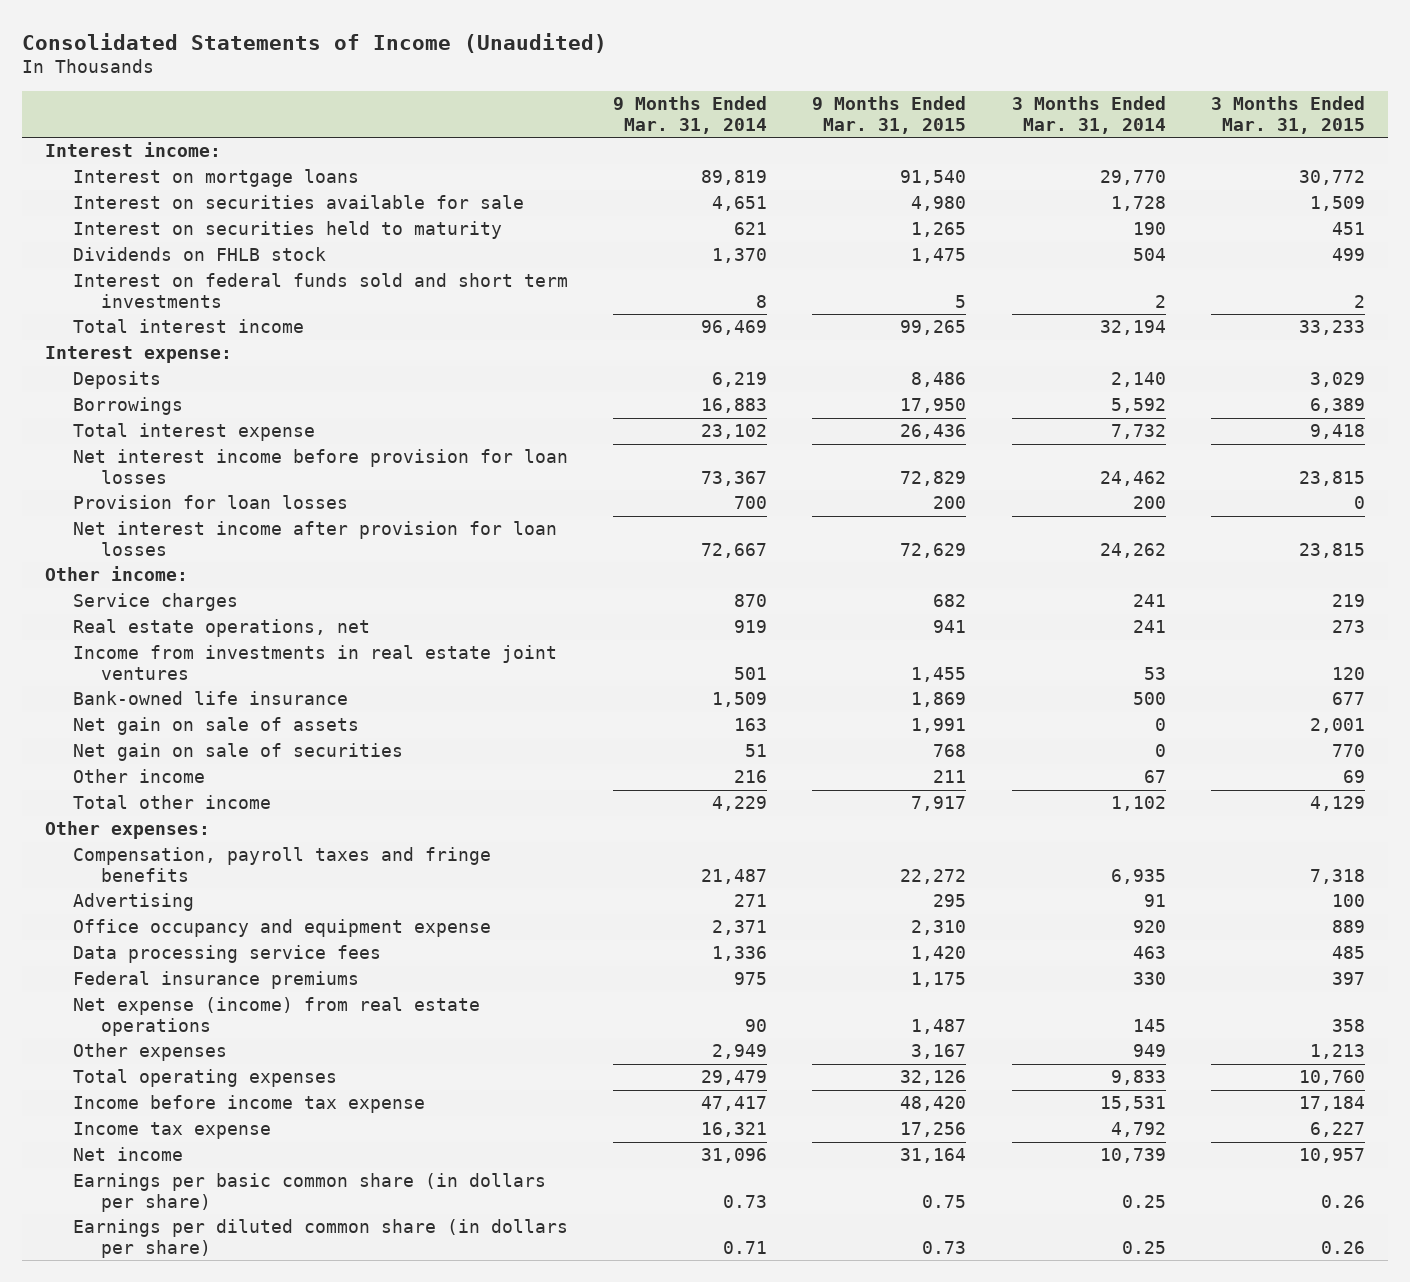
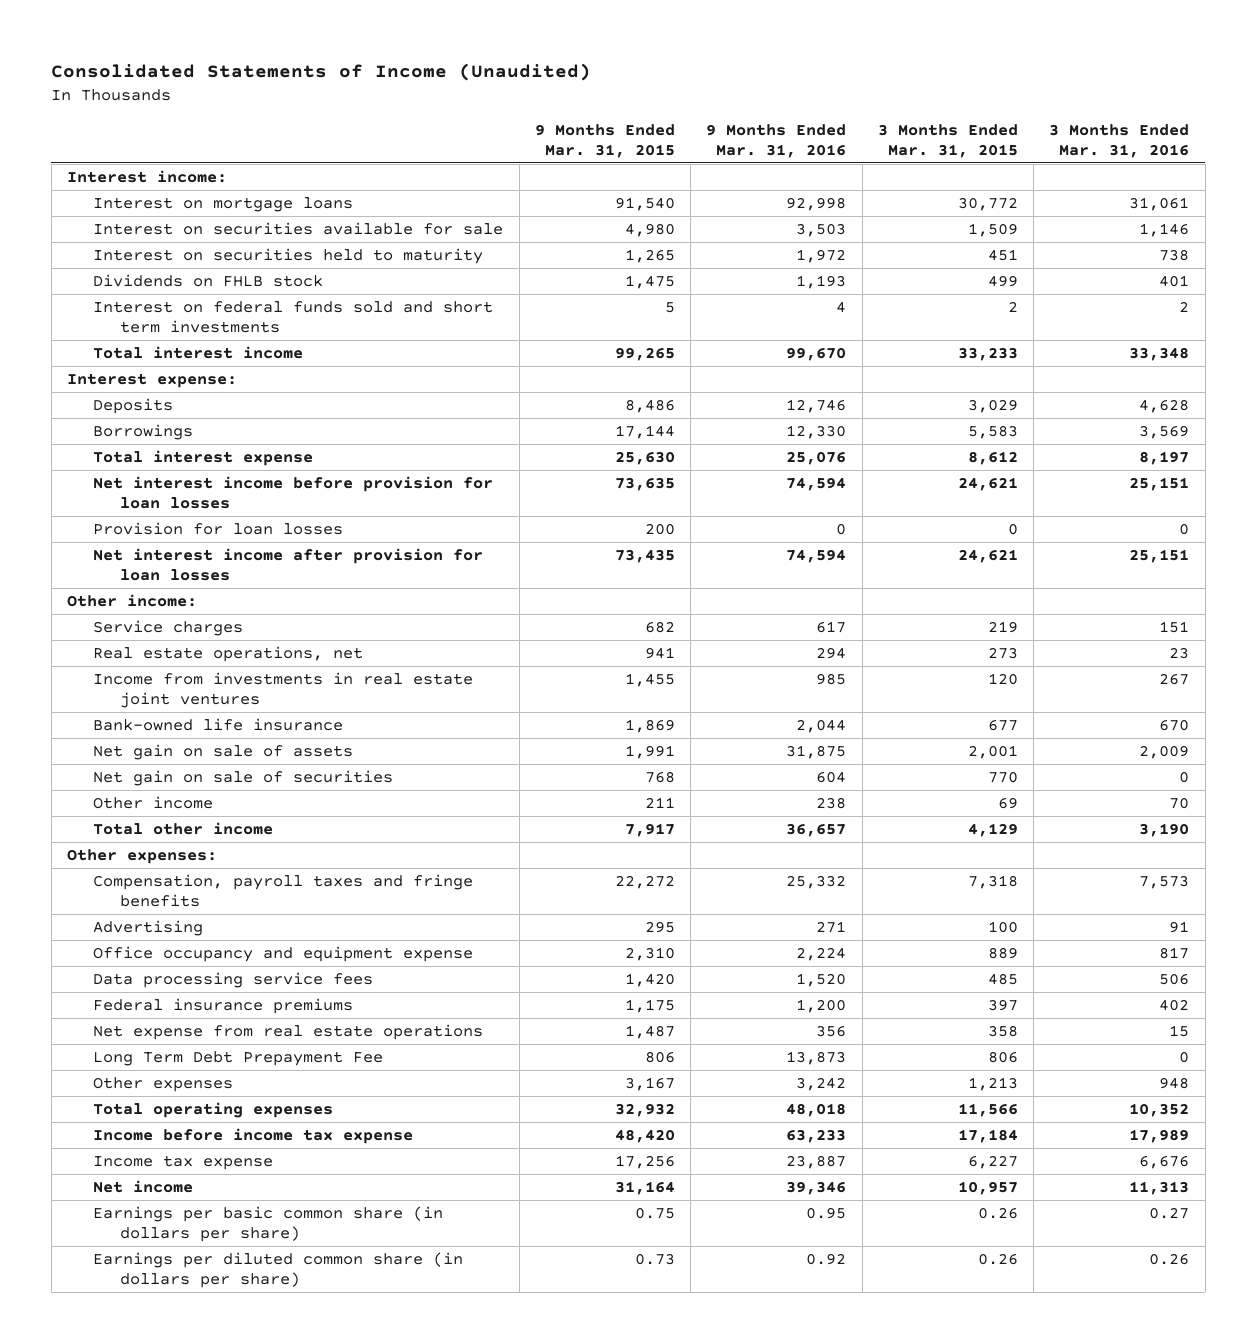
[613,96,768,134] 9 Months Ended Mar. 31, 2014 -> none
[1011,96,1166,134] 3 Months Ended Mar. 31, 2014 -> none
none -> [706,124,847,158] 9 Months Ended Mar. 31, 2016
none -> [1049,124,1190,158] 3 Months Ended Mar. 31, 2016
[900,398,967,414] 17,950 -> [614,424,675,439] 17,144
[1310,398,1366,414] 6,389 -> [967,424,1018,439] 5,583
[900,424,967,440] 26,436 -> [614,450,675,465] 25,630
[1310,424,1366,440] 9,418 -> [967,450,1018,465] 8,612
[900,470,967,486] 72,829 -> [614,476,675,491] 73,635
[1299,470,1366,486] 23,815 -> [957,476,1018,491] 24,621
[900,542,967,558] 72,629 -> [614,548,675,563] 73,435
[1299,542,1366,558] 23,815 -> [957,548,1018,563] 24,621
[72,997,480,1036] Net expense (income) from real estate operations -> [93,1023,484,1040] Net expense from real estate operations
none -> [93,1050,384,1066] Long Term Debt Prepayment Fee
[900,1070,967,1086] 32,126 -> [614,1102,675,1117] 32,932
[1299,1070,1366,1086] 10,760 -> [957,1102,1018,1117] 11,566

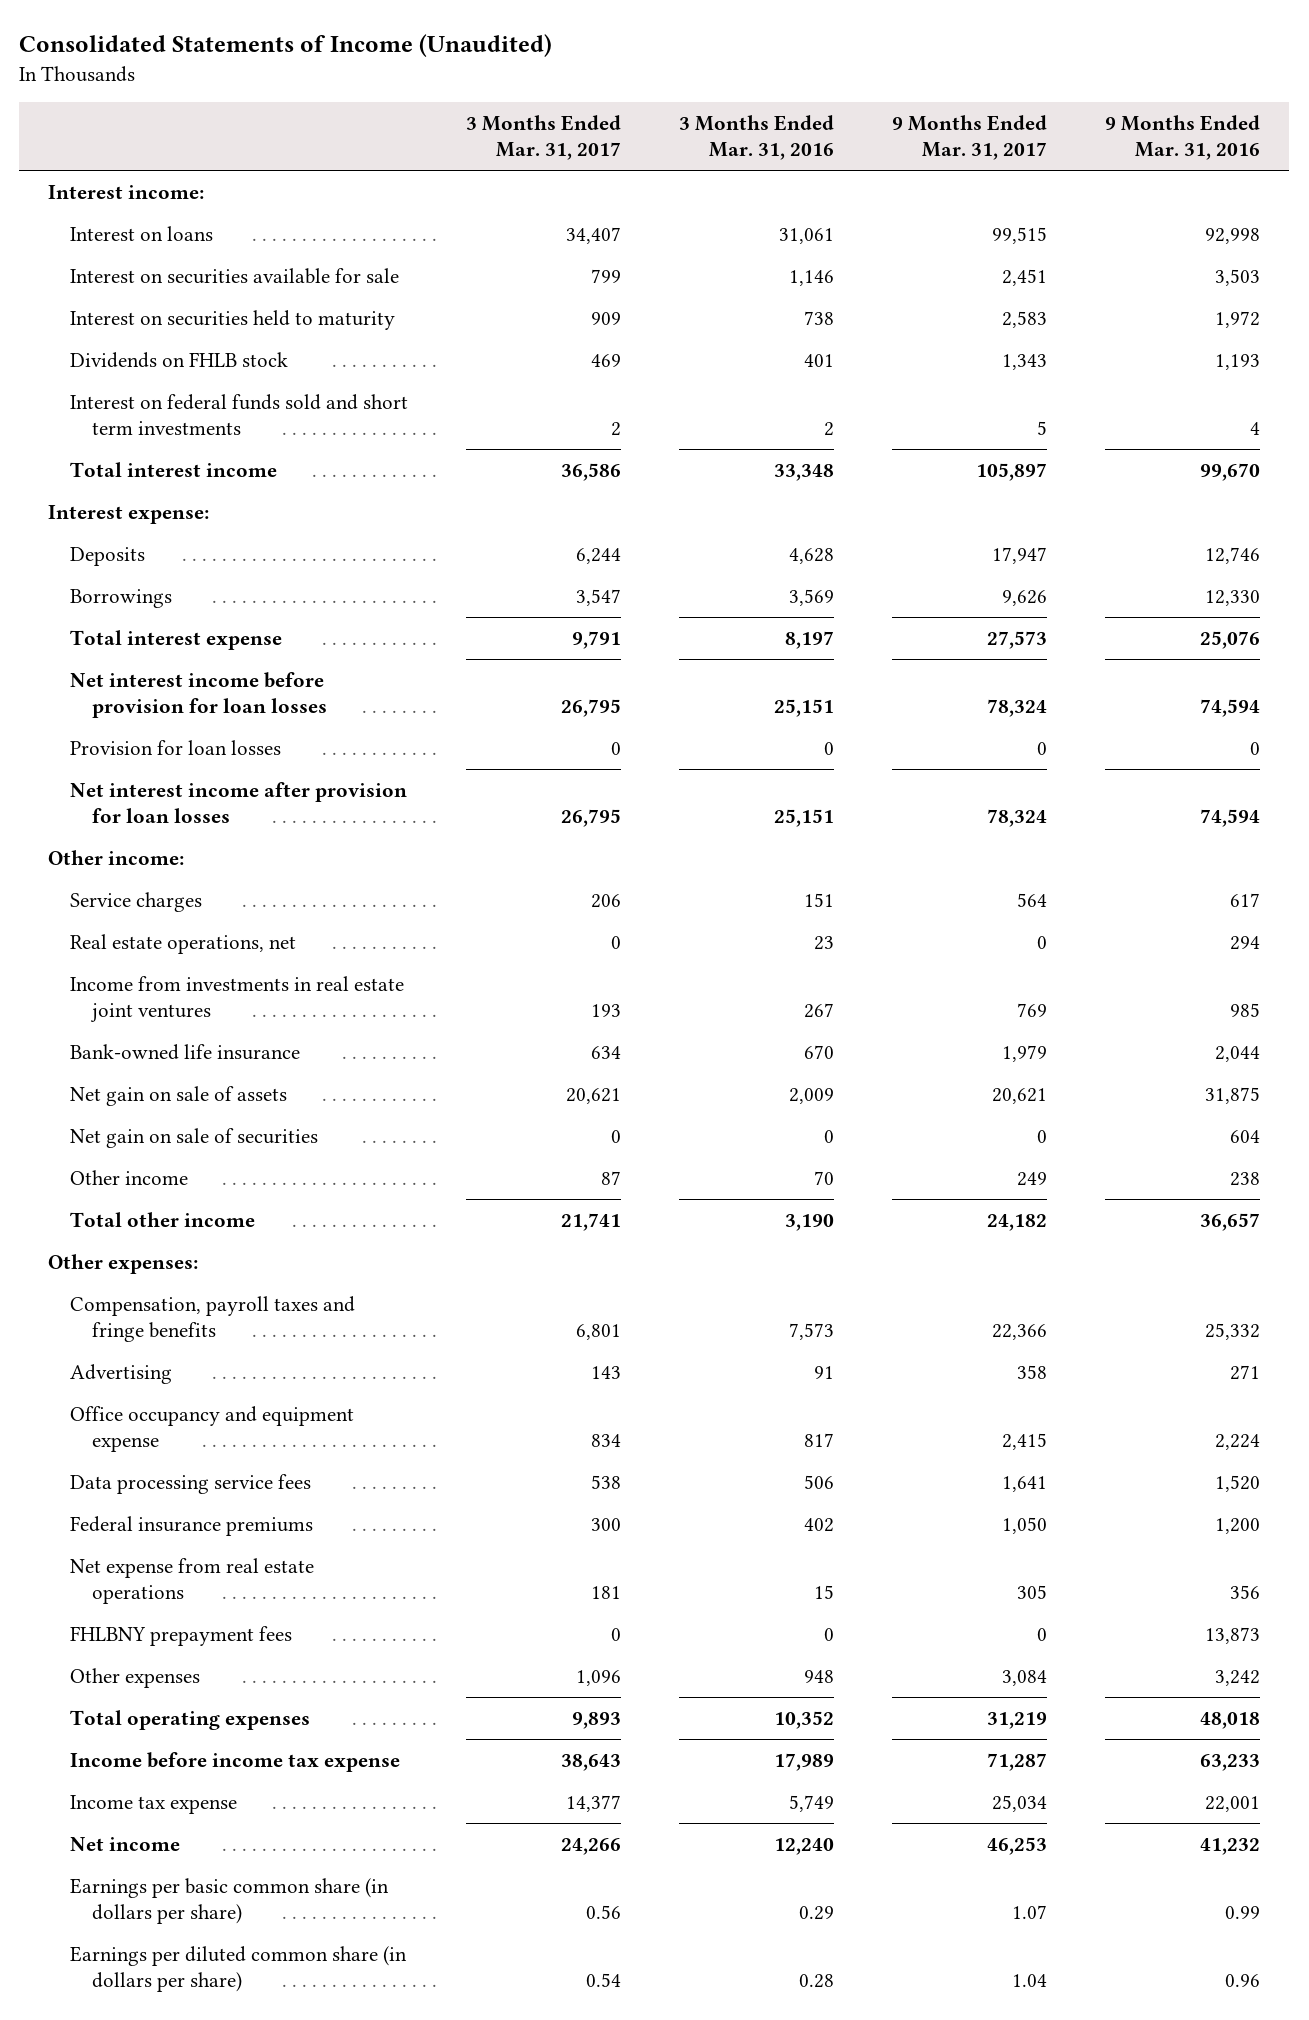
[534,124,675,158] 9 Months Ended Mar. 31, 2015 -> none
[877,124,1018,158] 3 Months Ended Mar. 31, 2015 -> none
none -> [466,114,622,161] 3 Months Ended Mar. 31, 2017
none -> [892,114,1048,161] 9 Months Ended Mar. 31, 2017
[93,196,354,212] Interest on mortgage loans -> [70,225,214,241] Interest on loans
[93,1050,384,1066] Long Term Debt Prepayment Fee -> [70,1625,293,1646] FHLBNY prepayment fees
[786,1154,847,1169] 23,887 -> [1205,1795,1261,1812] 22,001
[1139,1154,1190,1169] 6,676 -> [789,1794,835,1812] 5,749
[786,1180,847,1195] 39,346 -> [1200,1837,1261,1855] 41,232
[1129,1180,1190,1195] 11,313 -> [774,1837,835,1855] 12,240
[806,1206,847,1219] 0.95 -> [1225,1906,1261,1920] 0.99
[1149,1206,1190,1219] 0.27 -> [799,1906,835,1921] 0.29
[806,1252,847,1265] 0.92 -> [1225,1974,1261,1988] 0.96
[1149,1252,1190,1265] 0.26 -> [799,1974,835,1989] 0.28

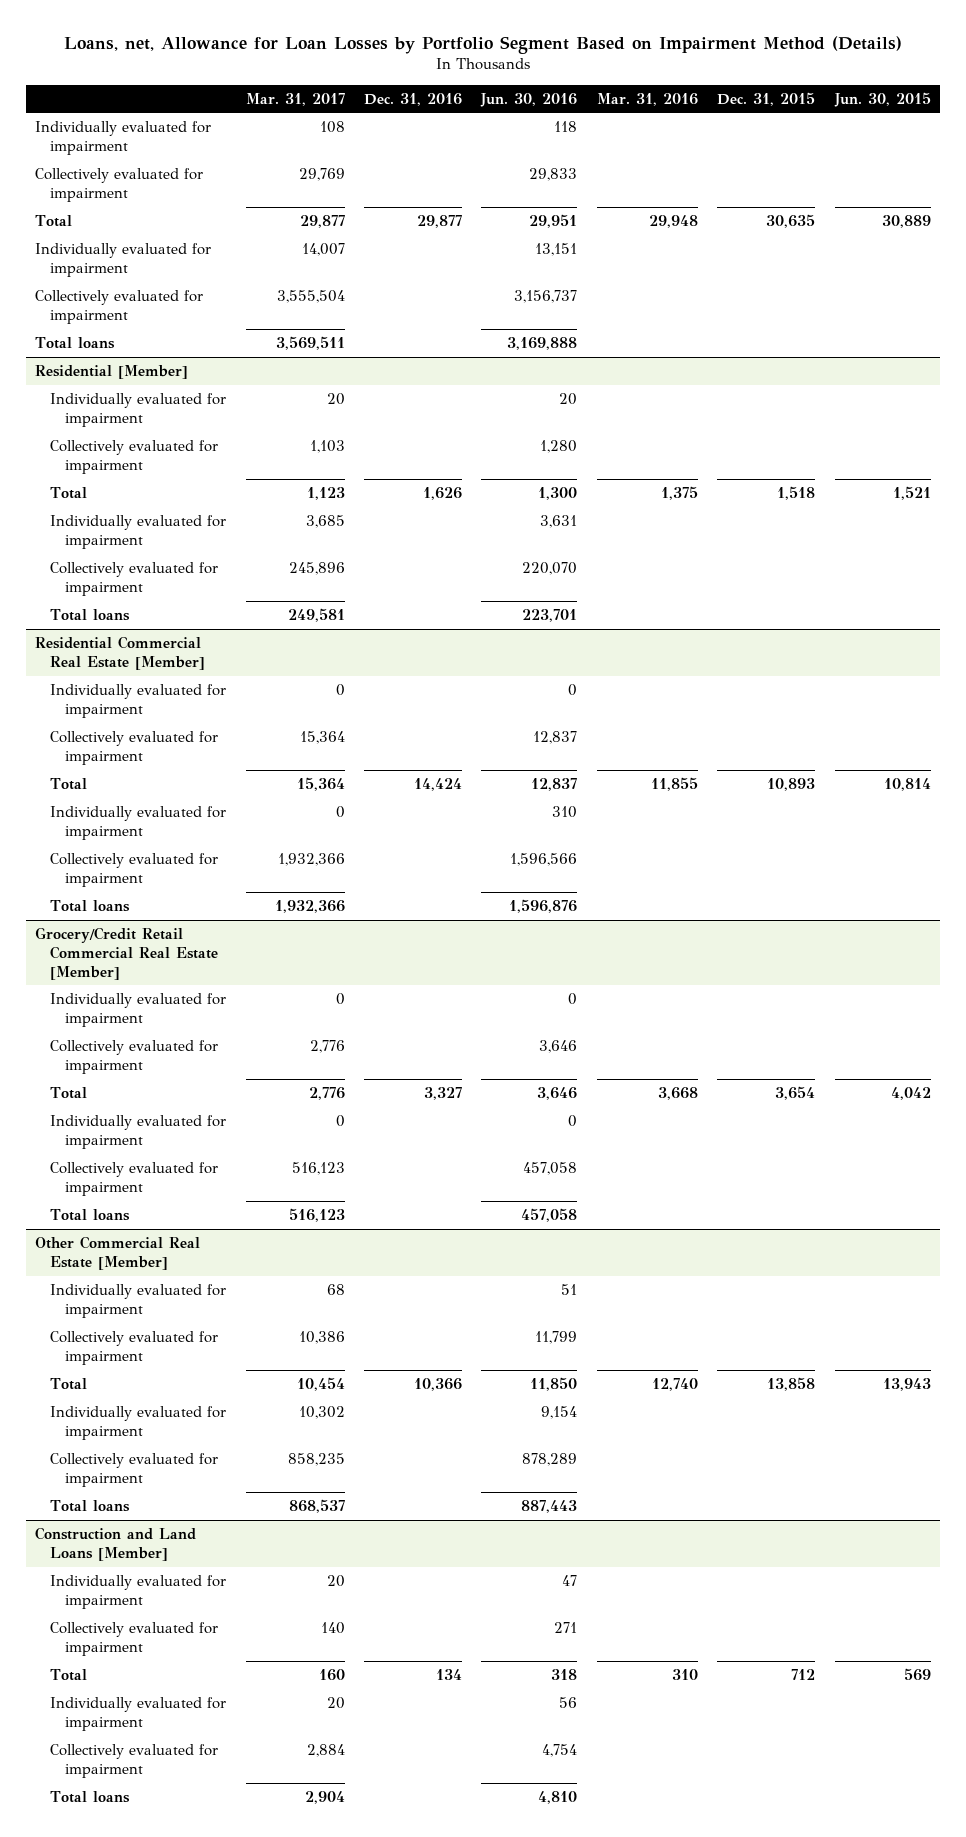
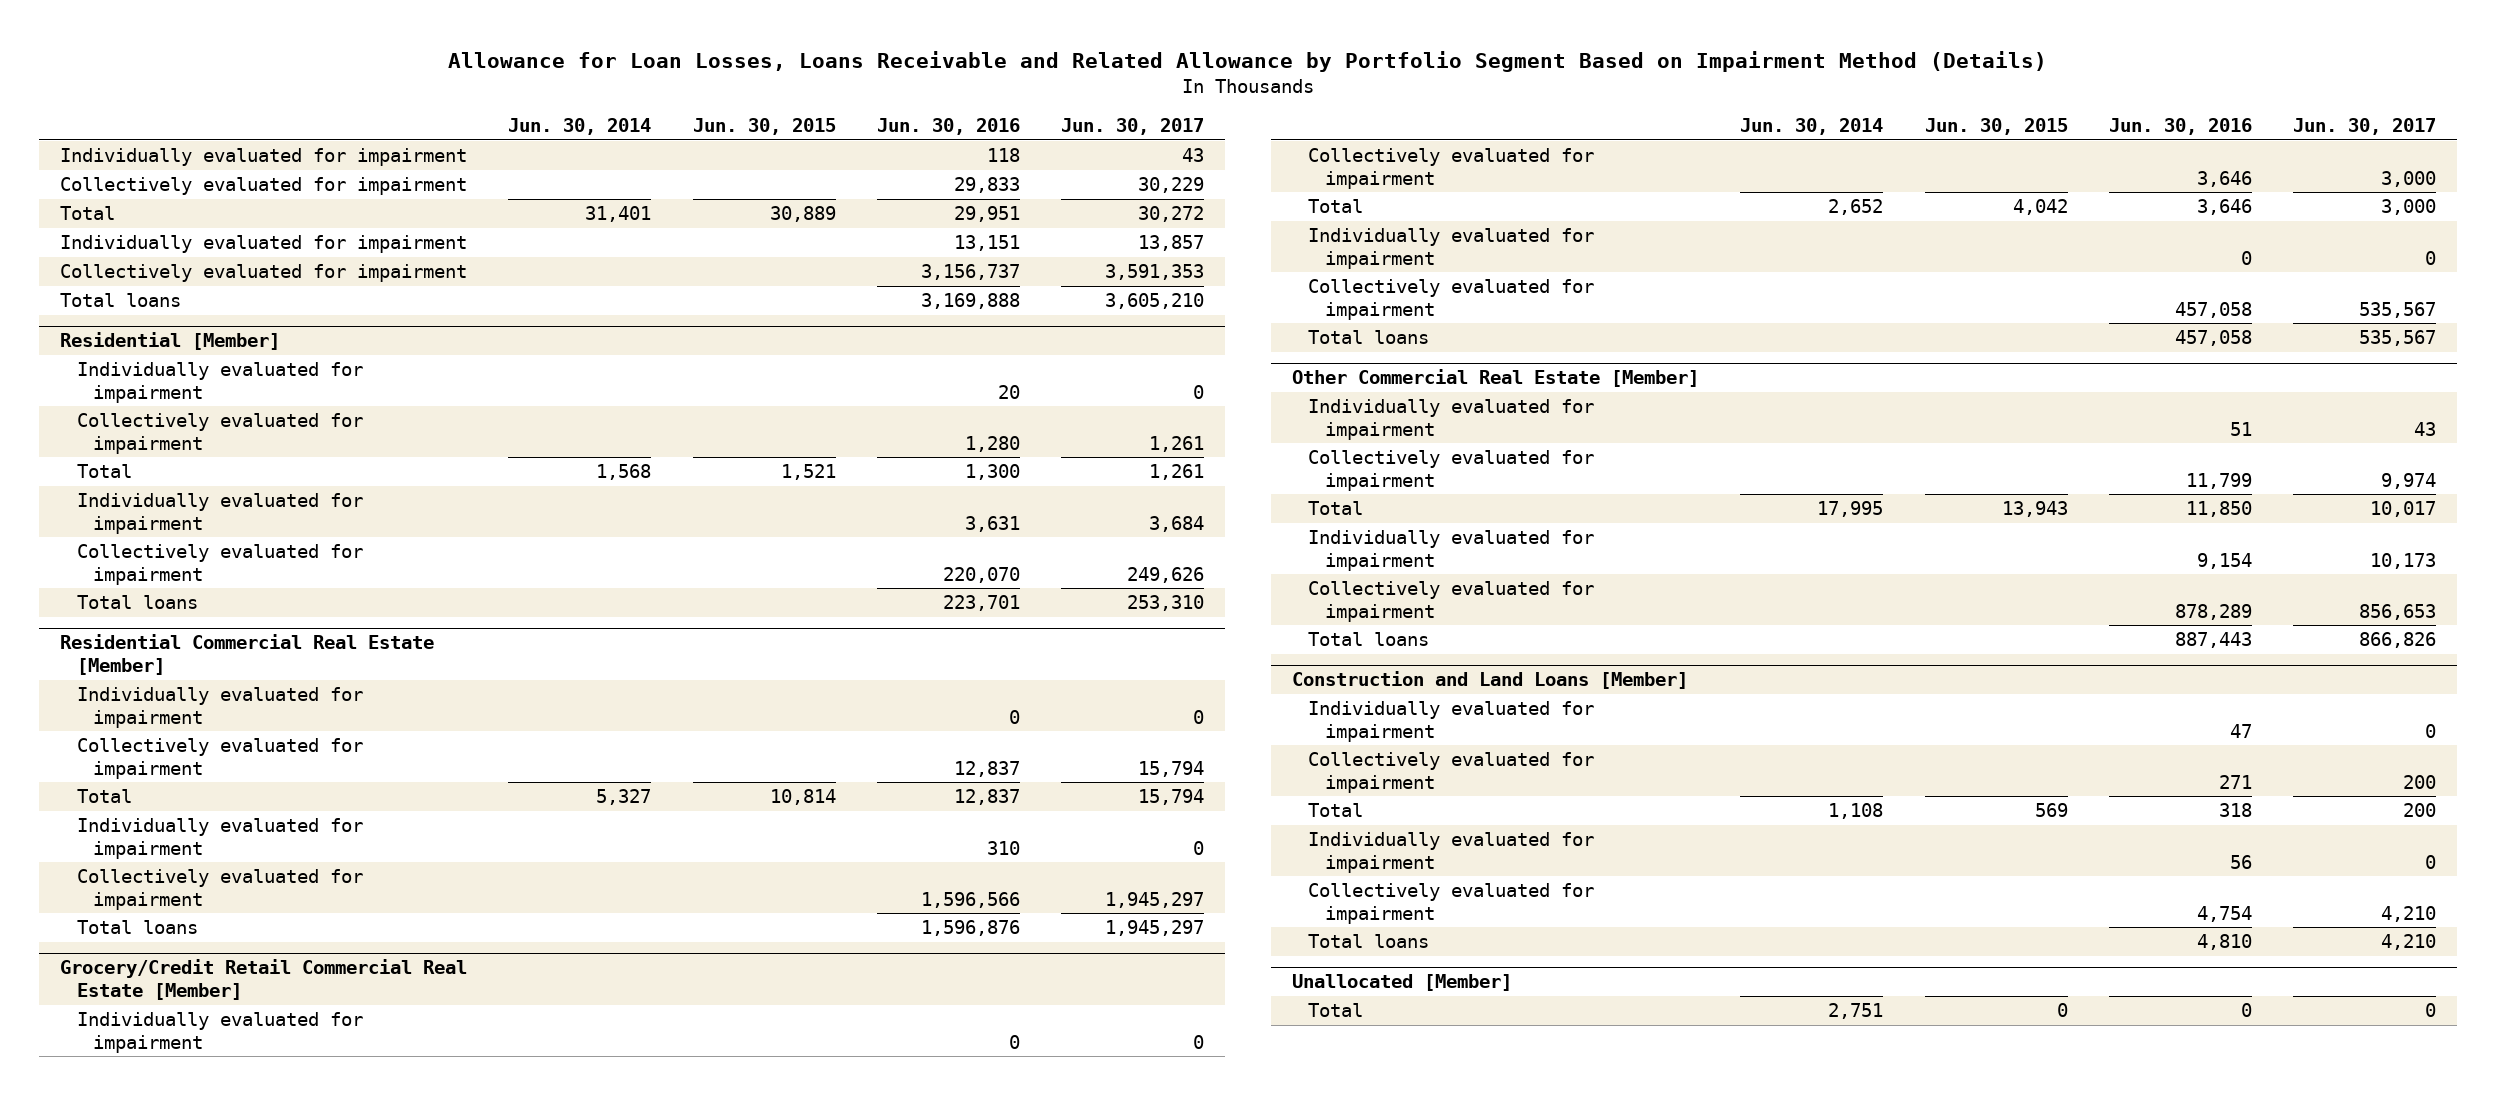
[63,36,902,55] Loans, net, Allowance for Loan Losses by Portfolio Segment Based on Impairment Method (Details) -> [448,51,2048,73] Allowance for Loan Losses, Loans Receivable and Related Allowance by Portfolio Segment Based on Impairment Method (Details)
[245,92,345,106] Mar. 31, 2017 -> none
[364,92,463,106] Dec. 31, 2016 -> none
[596,92,698,106] Mar. 31, 2016 -> none
[717,91,816,106] Dec. 31, 2015 -> none
none -> [508,118,652,136] Jun. 30, 2014
none -> [1061,118,1205,136] Jun. 30, 2017
none -> [1291,974,1512,992] Unallocated [Member]
none -> [1308,1003,1364,1018] Total

